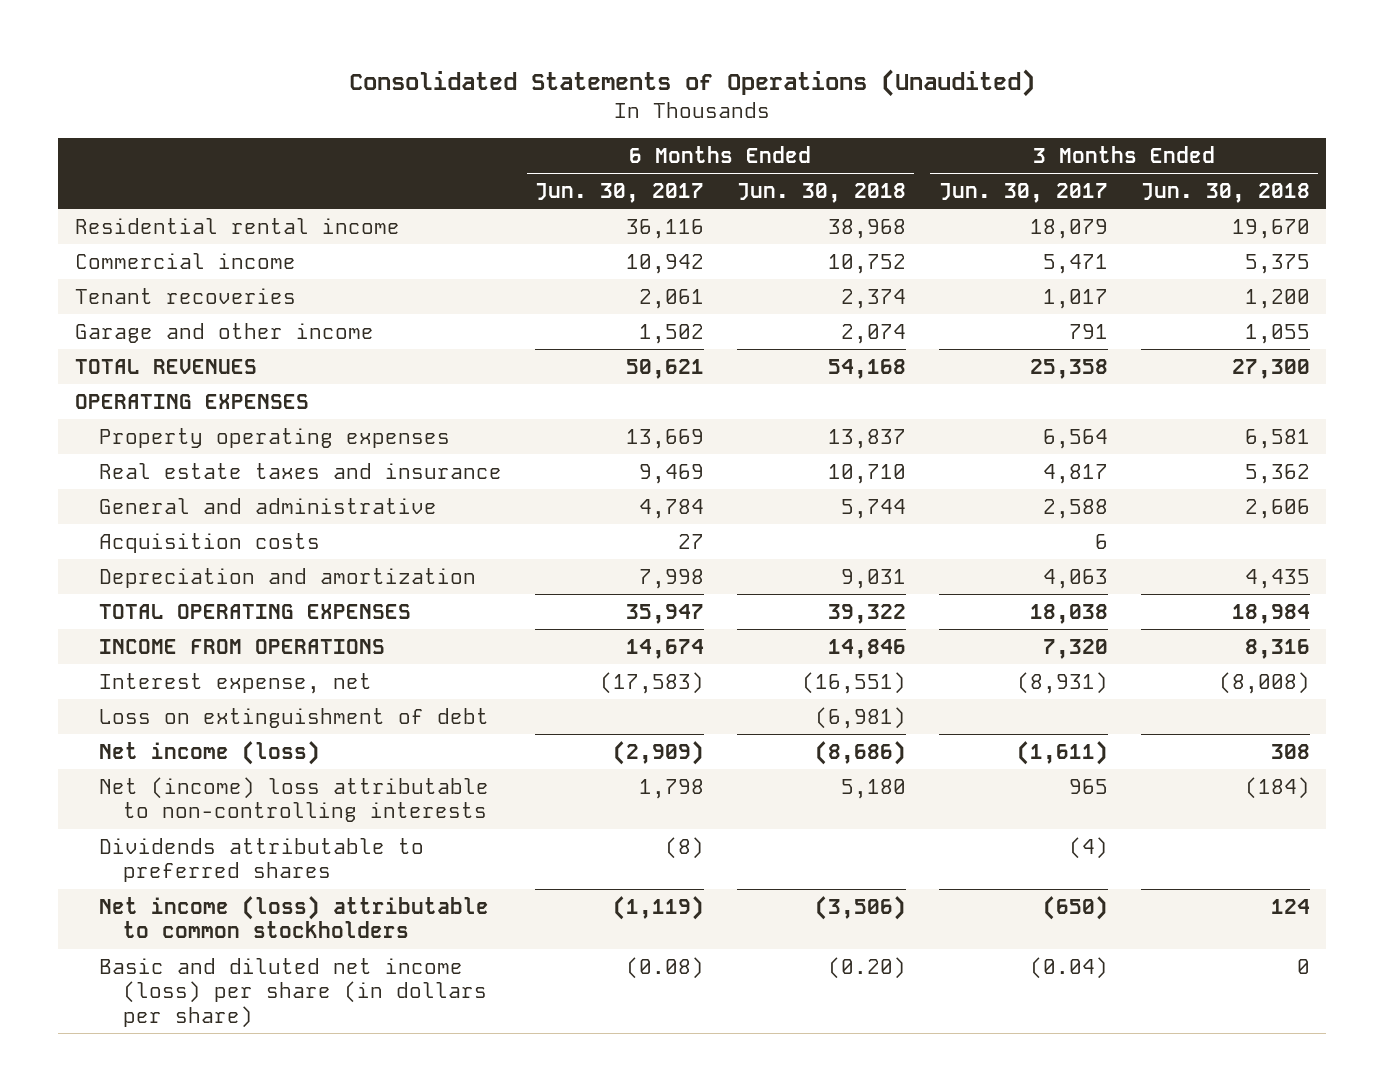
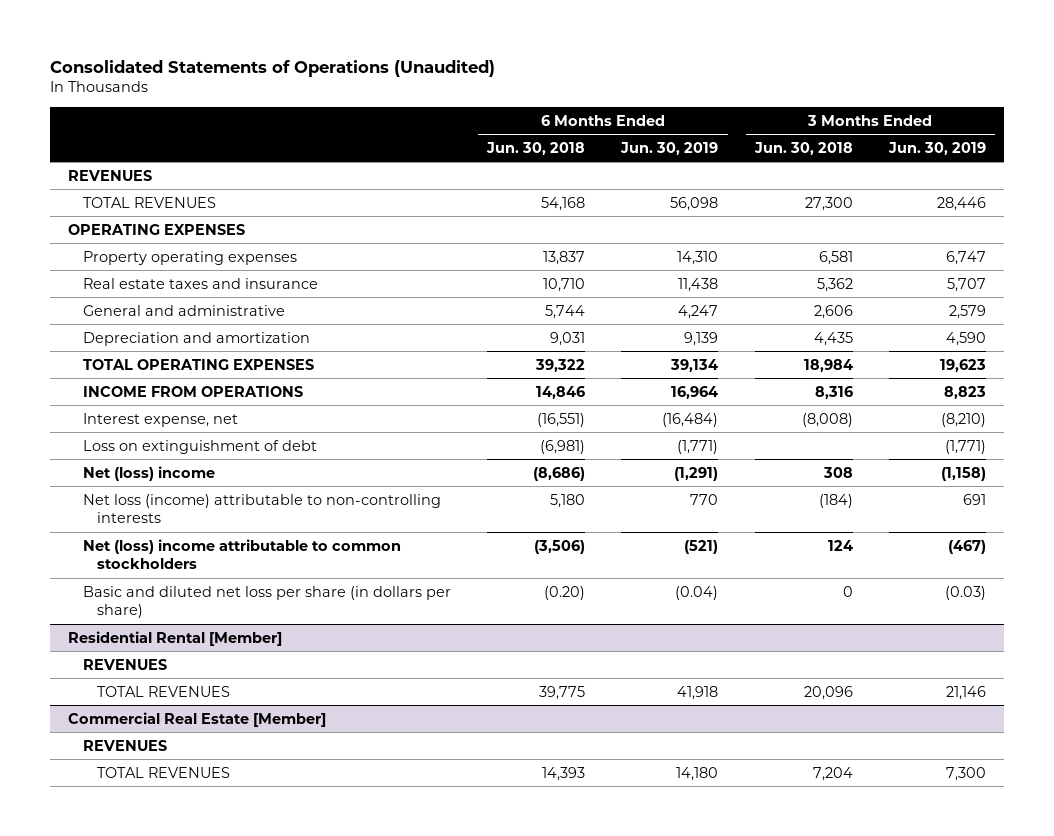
[534,182,704,203] Jun. 30, 2017 -> none
[938,182,1108,203] Jun. 30, 2017 -> none
none -> [620,141,719,155] Jun. 30, 2019
none -> [888,141,987,155] Jun. 30, 2019
[74,217,400,234] Residential rental income -> none
[74,252,296,269] Commercial income -> none
[74,287,296,304] Tenant recoveries -> none
[74,322,374,343] Garage and other income -> none
none -> [68,169,153,181] REVENUES
[98,532,320,553] Acquisition costs -> none
[98,837,424,883] Dividends attributable to preferred shares -> none
[98,740,320,765] Net income (loss) -> [82,465,215,481] Net (loss) income
[98,776,489,823] Net (income) loss attributable to non-controlling interests -> [82,493,441,524] Net loss (income) attributable to non-controlling interests
[98,895,489,939] Net income (loss) attributable to common stockholders -> [82,538,401,570] Net (loss) income attributable to common stockholders
[98,957,487,1029] Basic and diluted net income (loss) per share (in dollars per share) -> [82,585,451,619] Basic and diluted net loss per share (in dollars per share)
none -> [68,630,283,646] Residential Rental [Member]
none -> [82,658,167,670] REVENUES
none -> [97,685,231,697] TOTAL REVENUES
none -> [68,711,327,727] Commercial Real Estate [Member]
none -> [82,739,167,751] REVENUES
none -> [97,766,231,778] TOTAL REVENUES

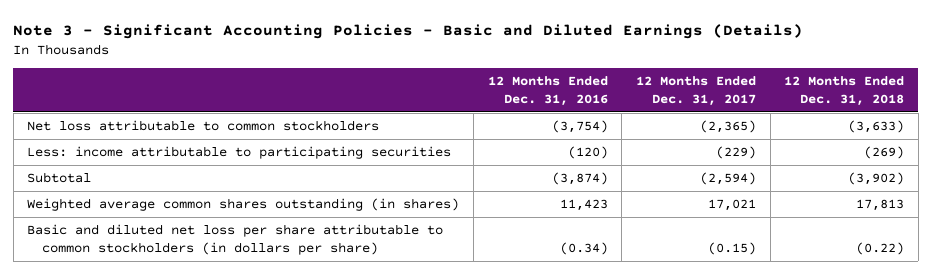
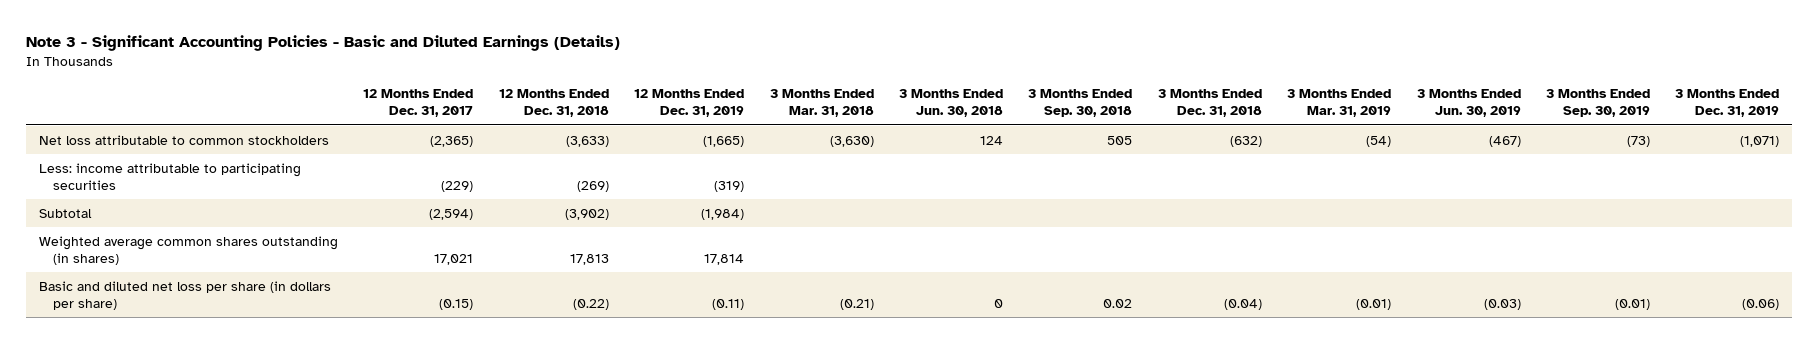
[487,76,608,106] 12 Months Ended Dec. 31, 2016 -> none
none -> [634,89,745,118] 12 Months Ended Dec. 31, 2019
none -> [769,89,874,118] 3 Months Ended Mar. 31, 2018
none -> [898,89,1003,118] 3 Months Ended Jun. 30, 2018
none -> [1028,89,1133,118] 3 Months Ended Sep. 30, 2018
none -> [1157,89,1262,118] 3 Months Ended Dec. 31, 2018
none -> [1287,89,1392,118] 3 Months Ended Mar. 31, 2019
none -> [1416,89,1521,118] 3 Months Ended Jun. 30, 2019
none -> [1545,89,1650,118] 3 Months Ended Sep. 30, 2019
none -> [1675,89,1780,118] 3 Months Ended Dec. 31, 2019
[27,224,444,255] Basic and diluted net loss per share attributable to common stockholders (in dollars per share) -> [38,280,331,310] Basic and diluted net loss per share (in dollars per share)

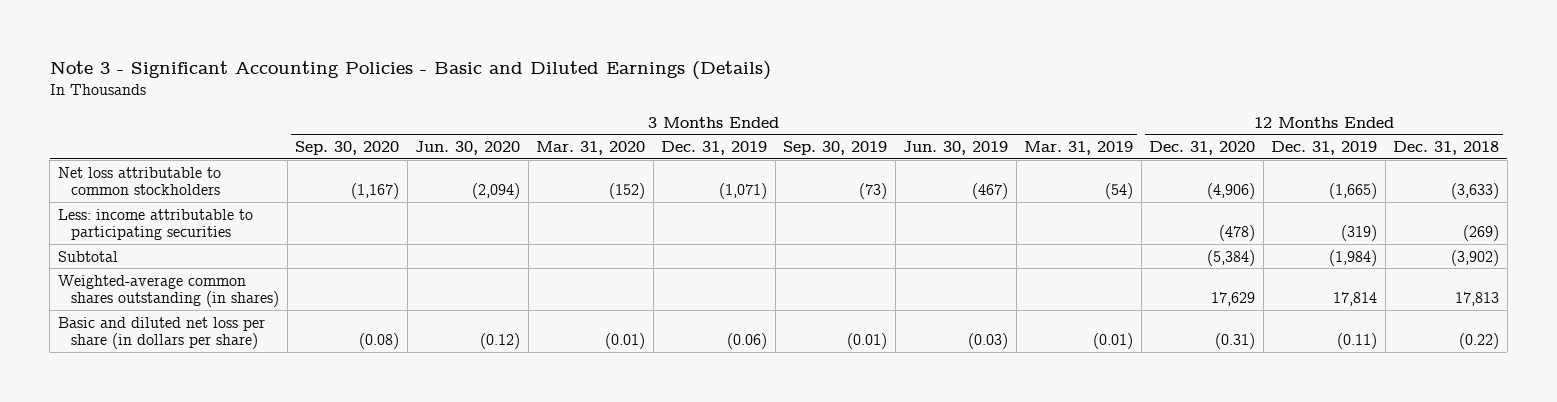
[363,89,474,118] 12 Months Ended Dec. 31, 2017 -> none
[769,89,874,118] 3 Months Ended Mar. 31, 2018 -> none
[898,89,1003,118] 3 Months Ended Jun. 30, 2018 -> none
[1028,89,1133,118] 3 Months Ended Sep. 30, 2018 -> none
[1157,89,1262,118] 3 Months Ended Dec. 31, 2018 -> none
none -> [295,141,400,156] Sep. 30, 2020
none -> [415,141,521,156] Jun. 30, 2020
none -> [536,141,646,156] Mar. 31, 2020
none -> [1149,141,1256,156] Dec. 31, 2020
[38,235,338,265] Weighted average common shares outstanding (in shares) -> [57,274,280,308] Weighted-average common shares outstanding (in shares)

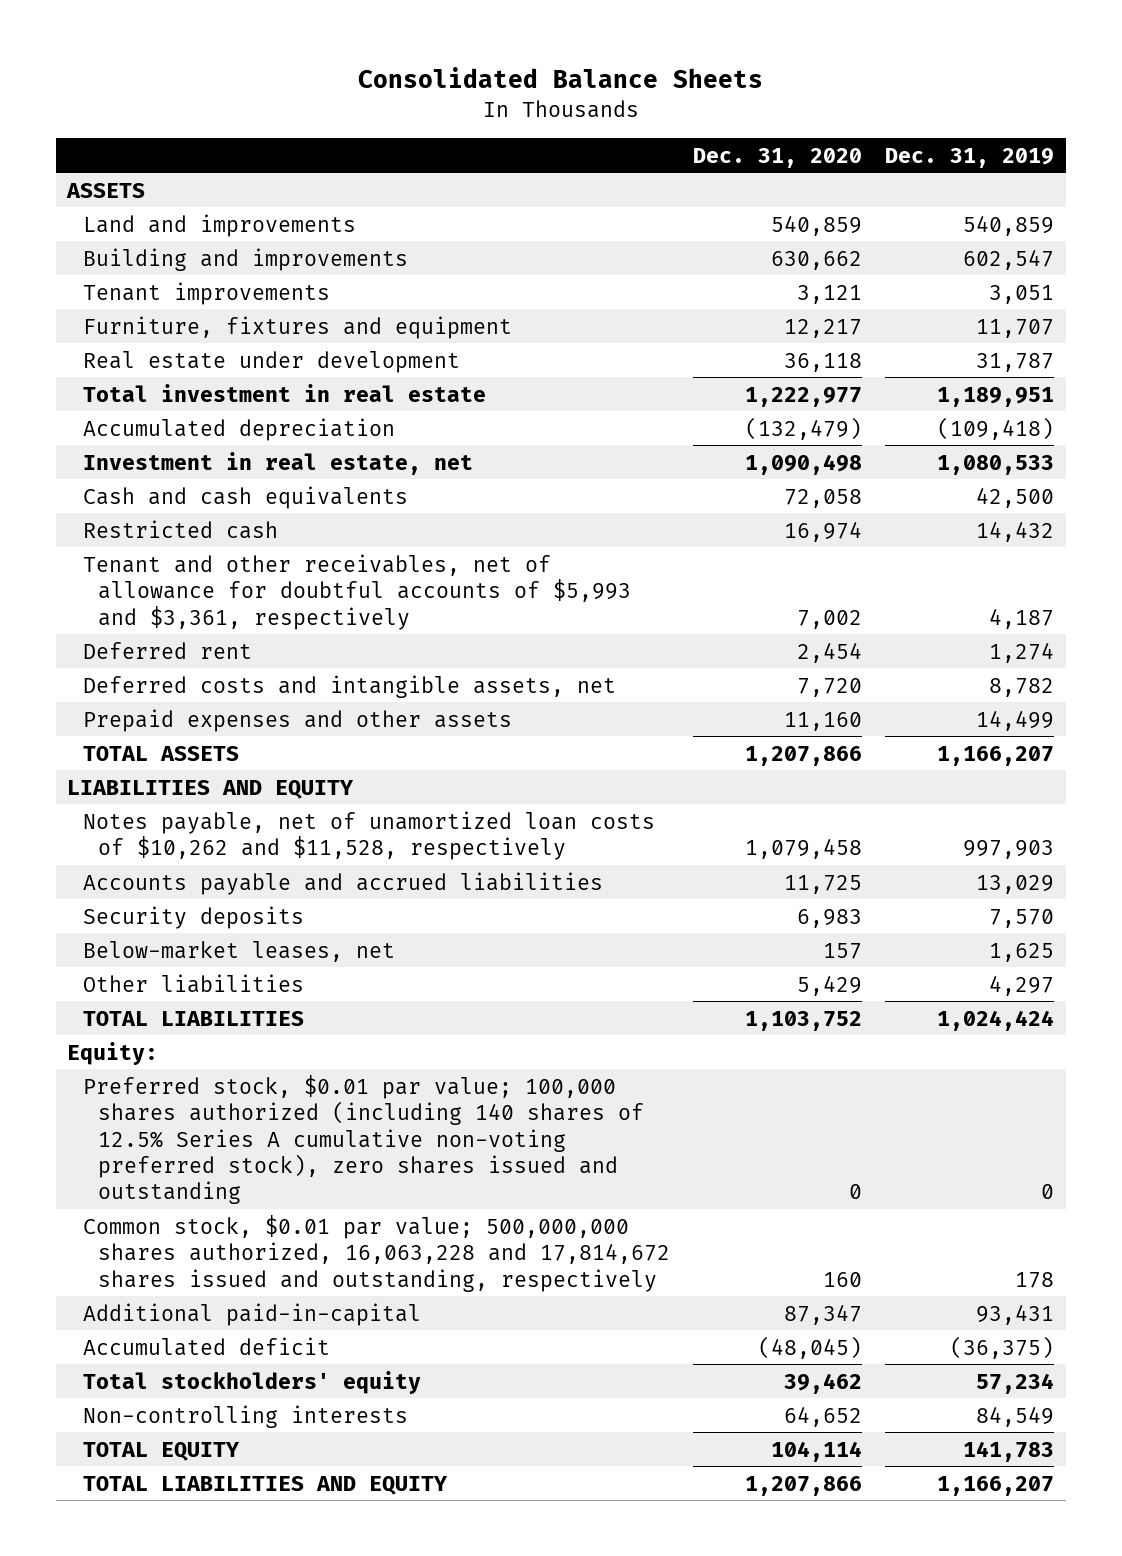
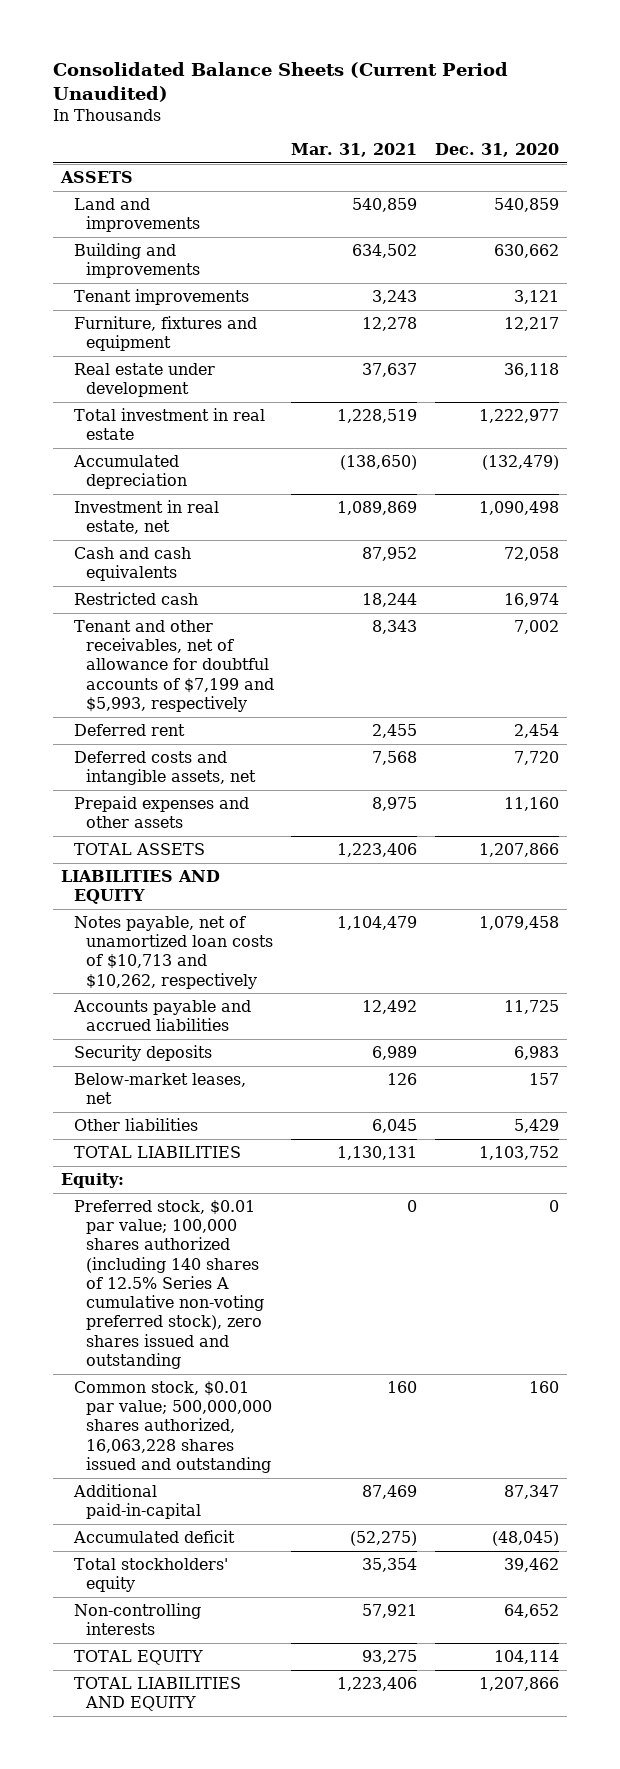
[357,67,763,89] Consolidated Balance Sheets -> [52,62,508,103] Consolidated Balance Sheets (Current Period Unaudited)
[885,147,1055,168] Dec. 31, 2019 -> none
none -> [291,142,418,157] Mar. 31, 2021
[82,553,632,630] Tenant and other receivables, net of allowance for doubtful accounts of $5,993 and $3,361, respectively -> [73,619,274,712] Tenant and other receivables, net of allowance for doubtful accounts of $7,199 and $5,993, respectively
[82,810,655,861] Notes payable, net of unamortized loan costs of $10,262 and $11,528, respectively -> [73,915,273,989] Notes payable, net of unamortized loan costs of $10,713 and $10,262, respectively
[82,1214,671,1292] Common stock, $0.01 par value; 500,000,000 shares authorized, 16,063,228 and 17,814,672 shares issued and outstanding, respectively -> [73,1380,272,1473] Common stock, $0.01 par value; 500,000,000 shares authorized, 16,063,228 shares issued and outstanding

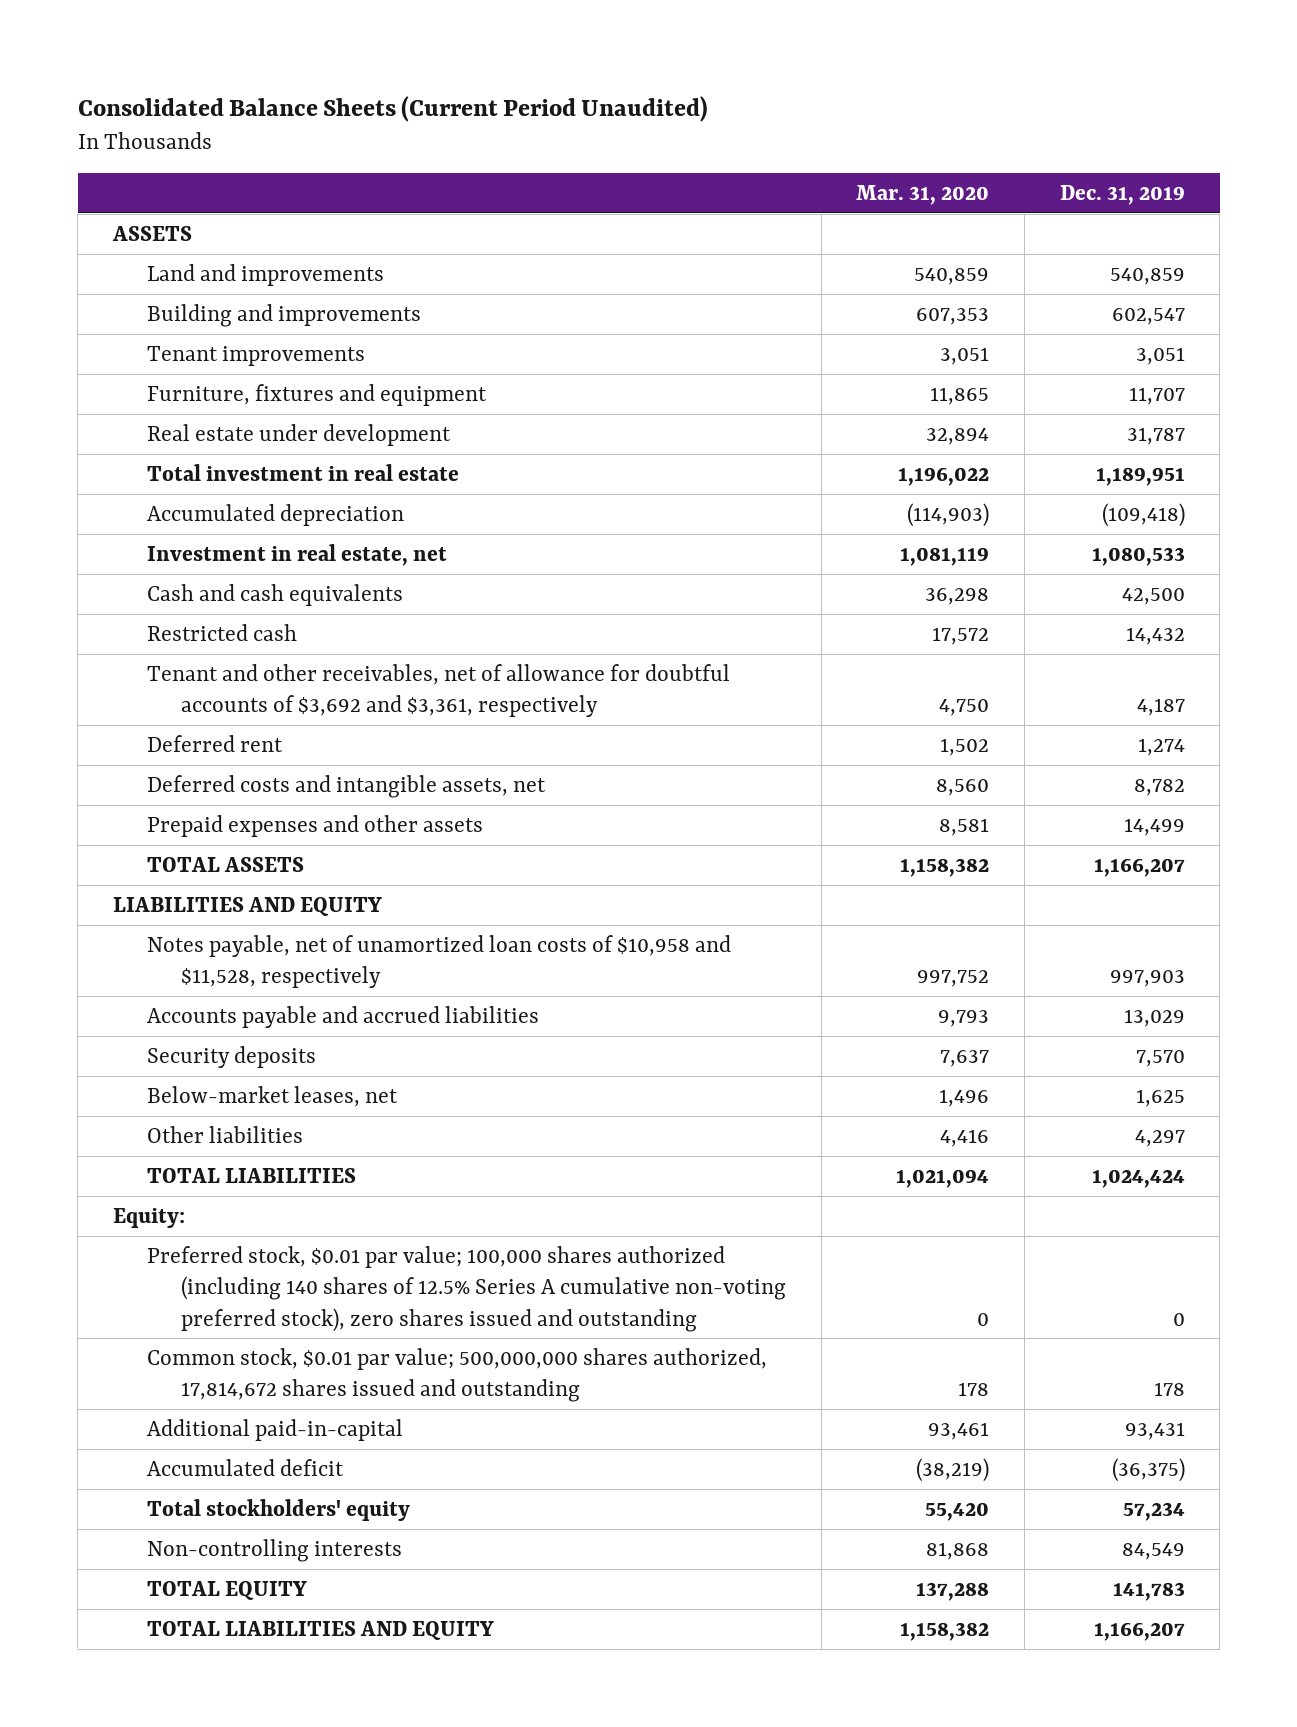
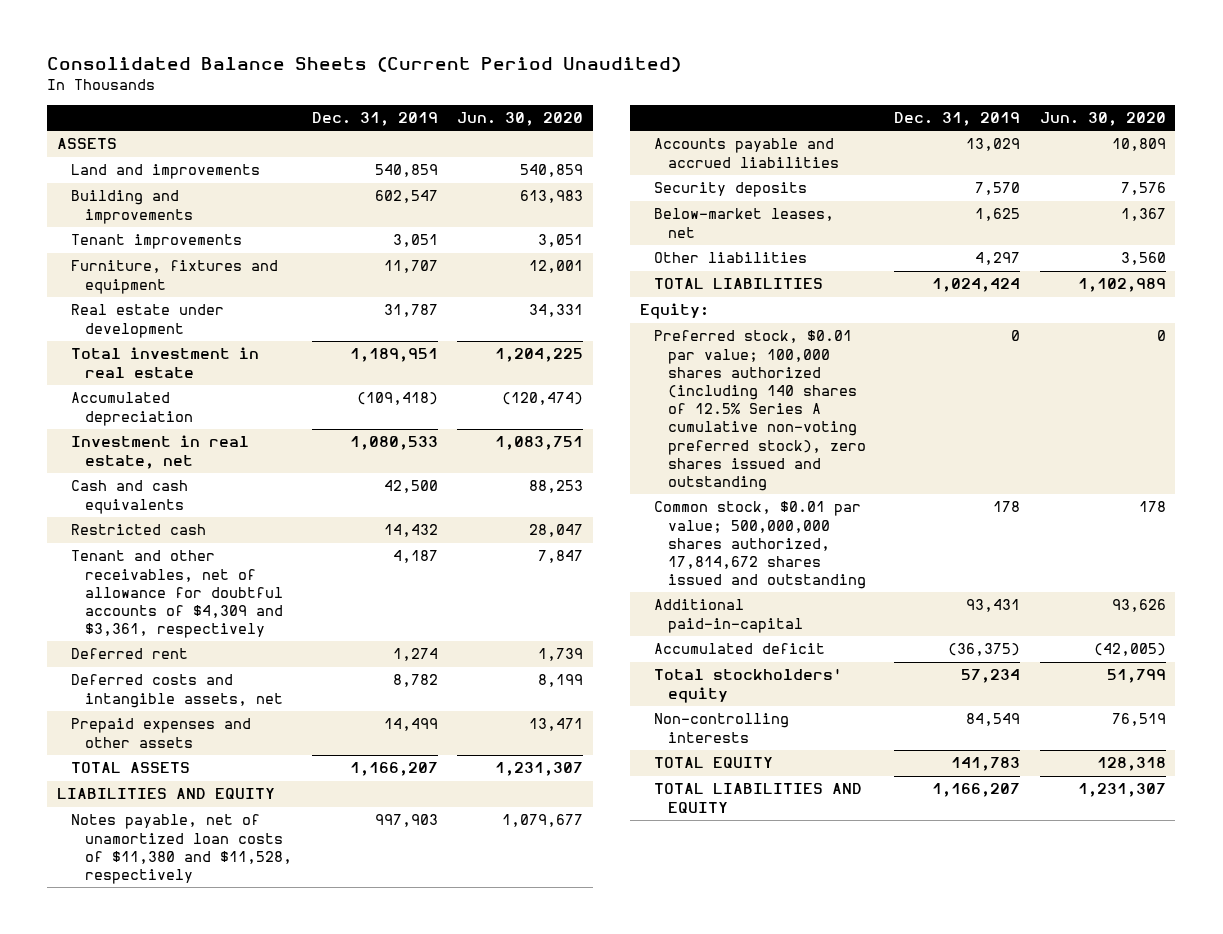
[856,184,990,205] Mar. 31, 2020 -> none
none -> [457,112,584,127] Jun. 30, 2020
[146,663,730,718] Tenant and other receivables, net of allowance for doubtful accounts of $3,692 and $3,361, respectively -> [71,550,284,639] Tenant and other receivables, net of allowance for doubtful accounts of $4,309 and $3,361, respectively
[146,934,731,989] Notes payable, net of unamortized loan costs of $10,958 and $11,528, respectively -> [71,814,293,885] Notes payable, net of unamortized loan costs of $11,380 and $11,528, respectively

